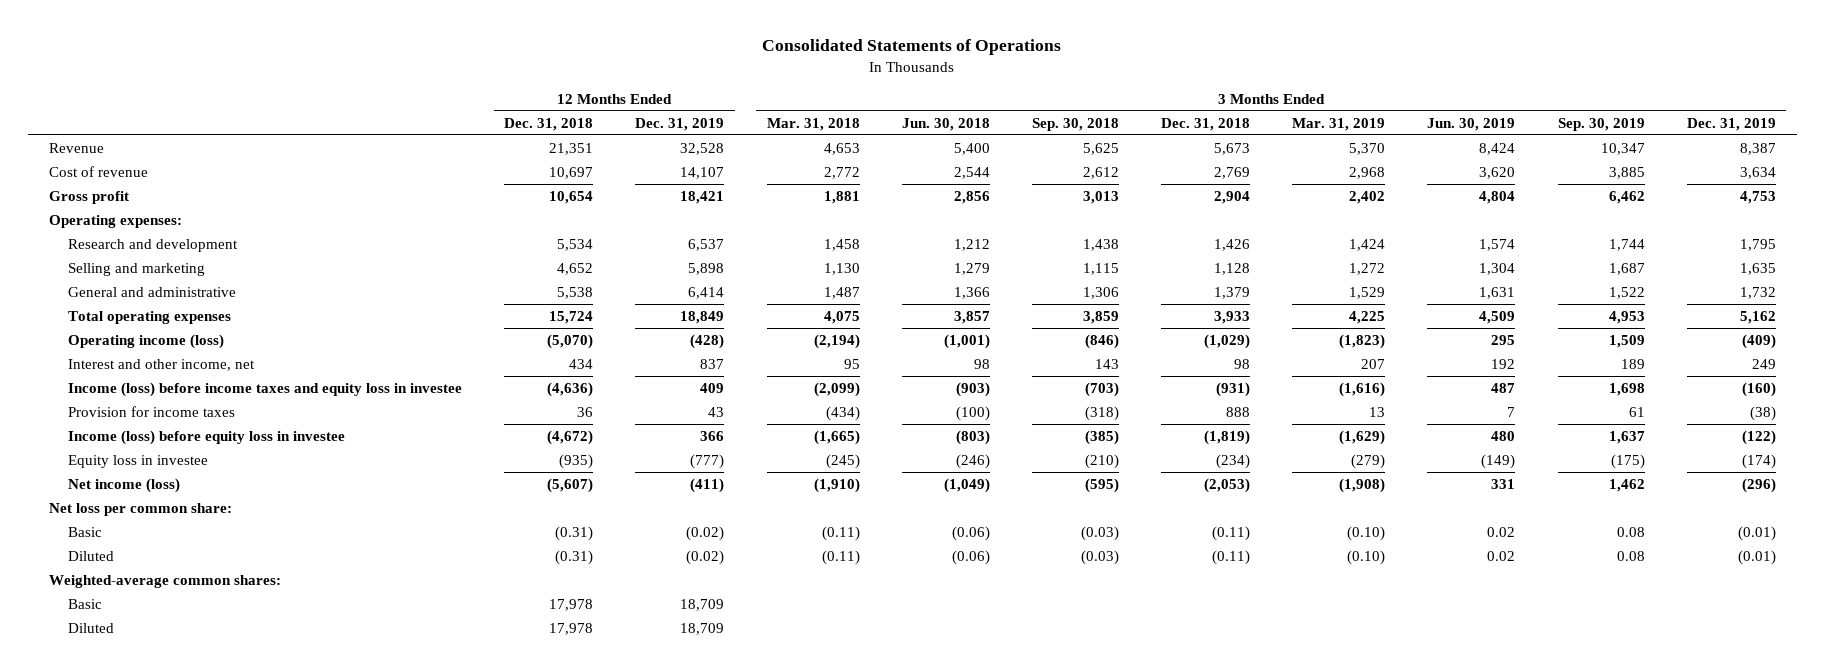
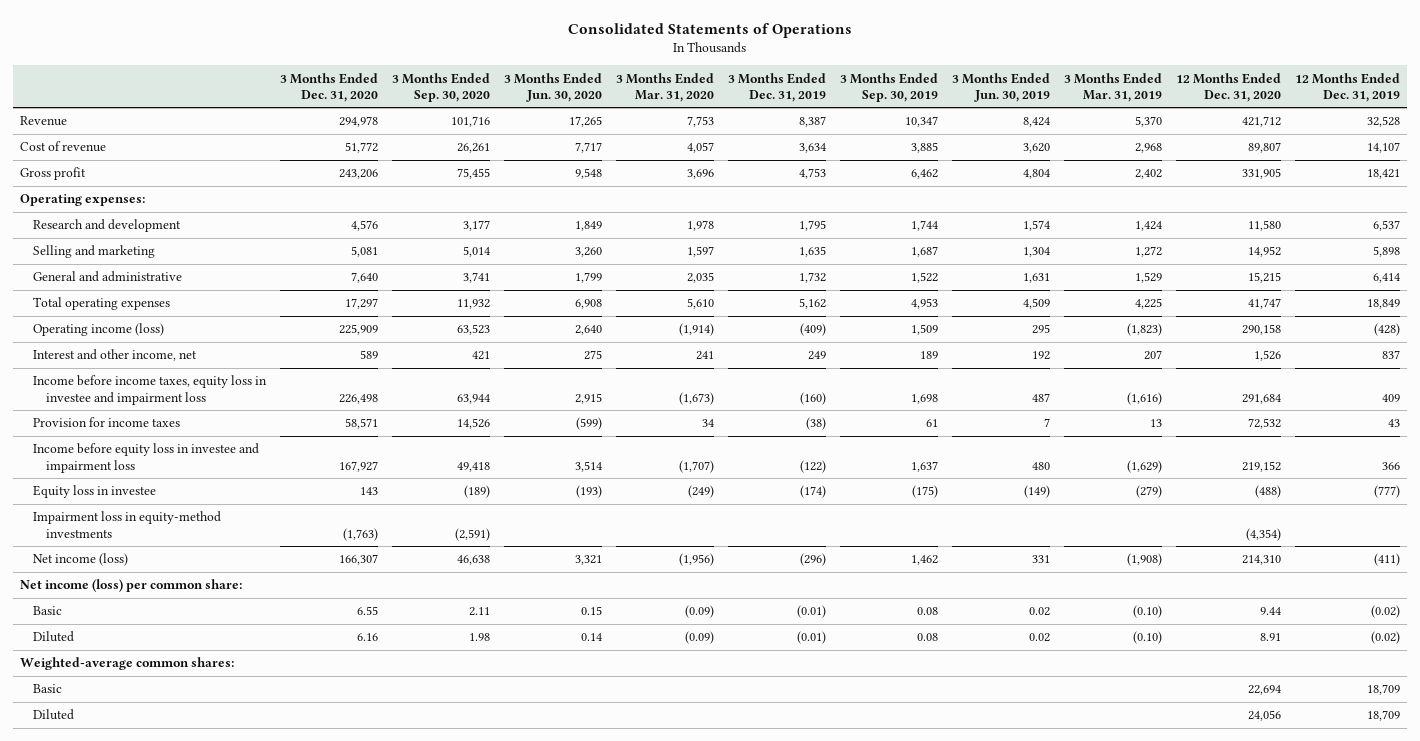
[504,117,594,131] Dec. 31, 2018 -> none
[766,117,860,131] Mar. 31, 2018 -> none
[901,117,990,131] Jun. 30, 2018 -> none
[1031,117,1119,131] Sep. 30, 2018 -> none
[1161,117,1251,131] Dec. 31, 2018 -> none
none -> [279,72,378,103] 3 Months Ended Dec. 31, 2020
none -> [391,72,490,103] 3 Months Ended Sep. 30, 2020
none -> [503,72,602,103] 3 Months Ended Jun. 30, 2020
none -> [615,72,714,103] 3 Months Ended Mar. 31, 2020
none -> [1176,72,1282,103] 12 Months Ended Dec. 31, 2020
[68,381,463,397] Income (loss) before income taxes and equity loss in investee -> [32,375,267,405] Income before income taxes, equity loss in investee and impairment loss
[68,429,346,445] Income (loss) before equity loss in investee -> [32,443,259,473] Income before equity loss in investee and impairment loss
none -> [32,511,221,538] Impairment loss in equity-method investments
[49,502,233,516] Net loss per common share: -> [19,579,242,593] Net income (loss) per common share:

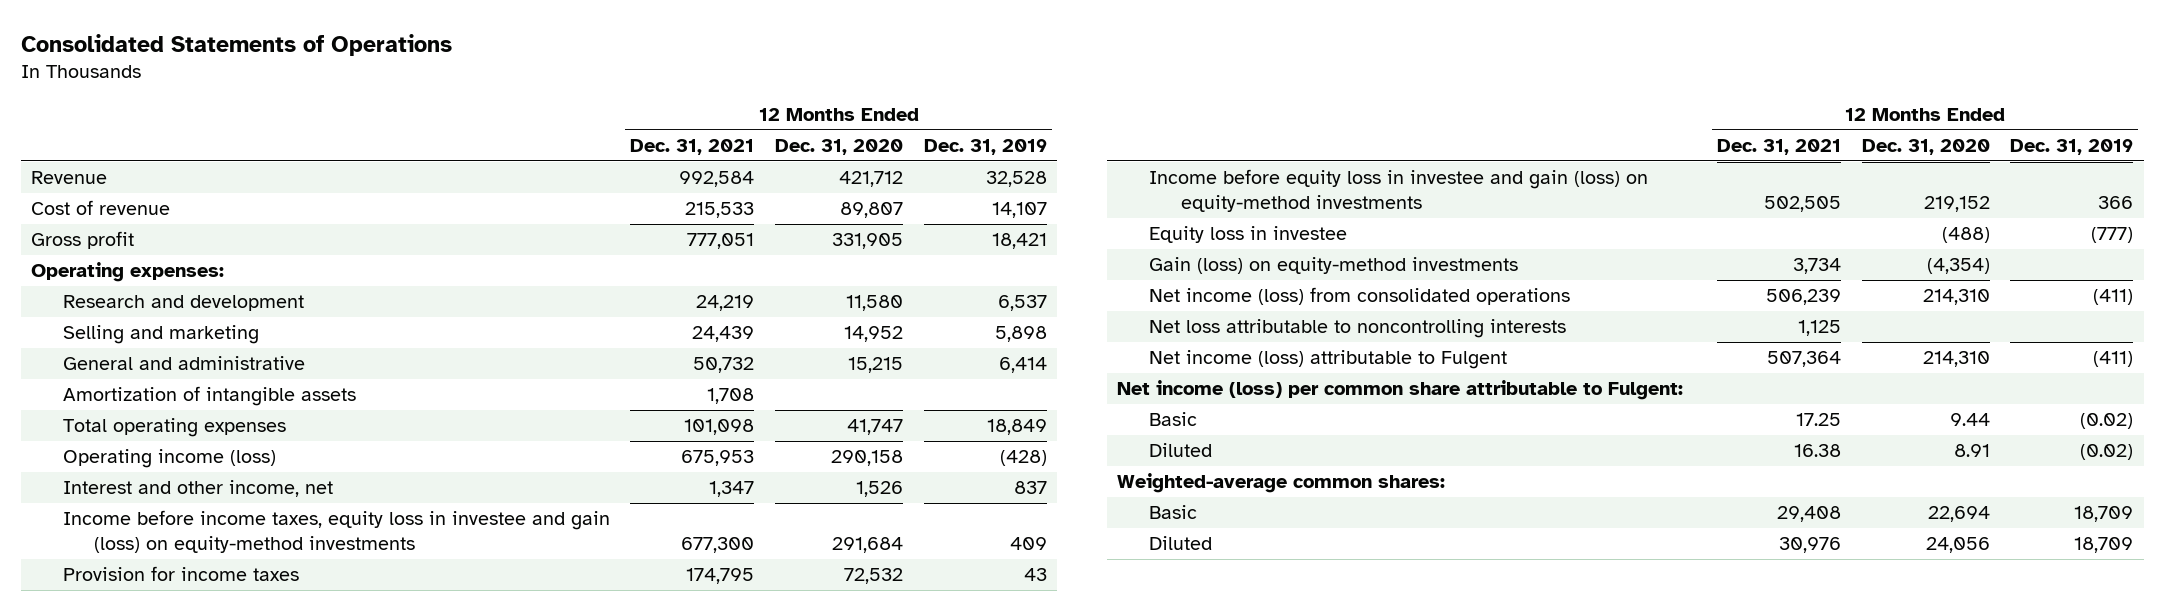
[279,72,378,103] 3 Months Ended Dec. 31, 2020 -> none
[391,72,490,103] 3 Months Ended Sep. 30, 2020 -> none
[503,72,602,103] 3 Months Ended Jun. 30, 2020 -> none
[615,72,714,103] 3 Months Ended Mar. 31, 2020 -> none
[728,72,827,103] 3 Months Ended Dec. 31, 2019 -> none
[840,72,939,103] 3 Months Ended Sep. 30, 2019 -> none
[952,72,1051,103] 3 Months Ended Jun. 30, 2019 -> none
[1064,72,1163,103] 3 Months Ended Mar. 31, 2019 -> none
none -> [630,138,755,155] Dec. 31, 2021
none -> [62,386,356,407] Amortization of intangible assets
[32,375,267,405] Income before income taxes, equity loss in investee and impairment loss -> [62,510,610,554] Income before income taxes, equity loss in investee and gain (loss) on equity-method investments
[32,443,259,473] Income before equity loss in investee and impairment loss -> [1148,169,1648,213] Income before equity loss in investee and gain (loss) on equity-method investments
[32,511,221,538] Impairment loss in equity-method investments -> [1148,257,1518,275] Gain (loss) on equity-method investments
none -> [1148,287,1570,306] Net income (loss) from consolidated operations
none -> [1148,319,1566,339] Net loss attributable to noncontrolling interests
[32,553,128,567] Net income (loss) -> [1148,350,1507,370] Net income (loss) attributable to Fulgent
[19,579,242,593] Net income (loss) per common share: -> [1117,380,1684,401] Net income (loss) per common share attributable to Fulgent:

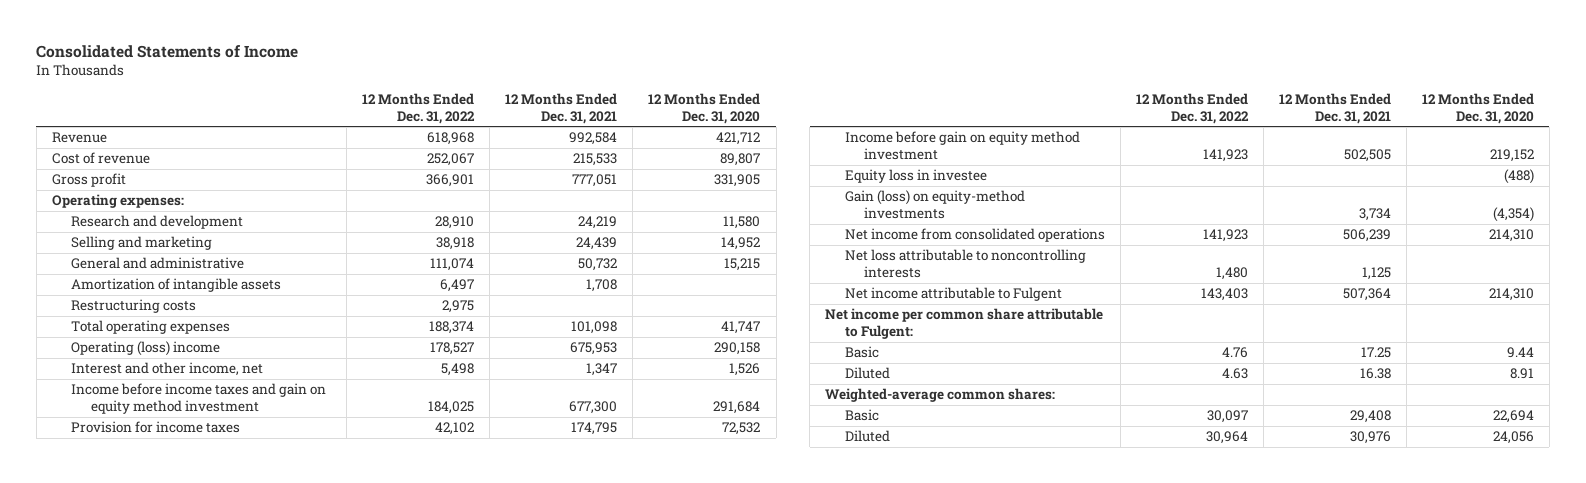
[20,33,452,56] Consolidated Statements of Operations -> [36,45,299,59] Consolidated Statements of Income
[923,138,1047,155] Dec. 31, 2019 -> none
none -> [362,92,476,124] 12 Months Ended Dec. 31, 2022
none -> [71,299,197,314] Restructuring costs
[62,449,276,469] Operating income (loss) -> [71,341,221,357] Operating (loss) income
[62,510,610,554] Income before income taxes, equity loss in investee and gain (loss) on equity-method investments -> [71,383,327,415] Income before income taxes and gain on equity method investment
[1148,169,1648,213] Income before equity loss in investee and gain (loss) on equity-method investments -> [844,131,1080,161] Income before gain on equity method investment
[1148,287,1570,306] Net income (loss) from consolidated operations -> [844,228,1105,243] Net income from consolidated operations
[1148,350,1507,370] Net income (loss) attributable to Fulgent -> [844,287,1062,302] Net income attributable to Fulgent
[1117,380,1684,401] Net income (loss) per common share attributable to Fulgent: -> [825,308,1104,340] Net income per common share attributable to Fulgent:

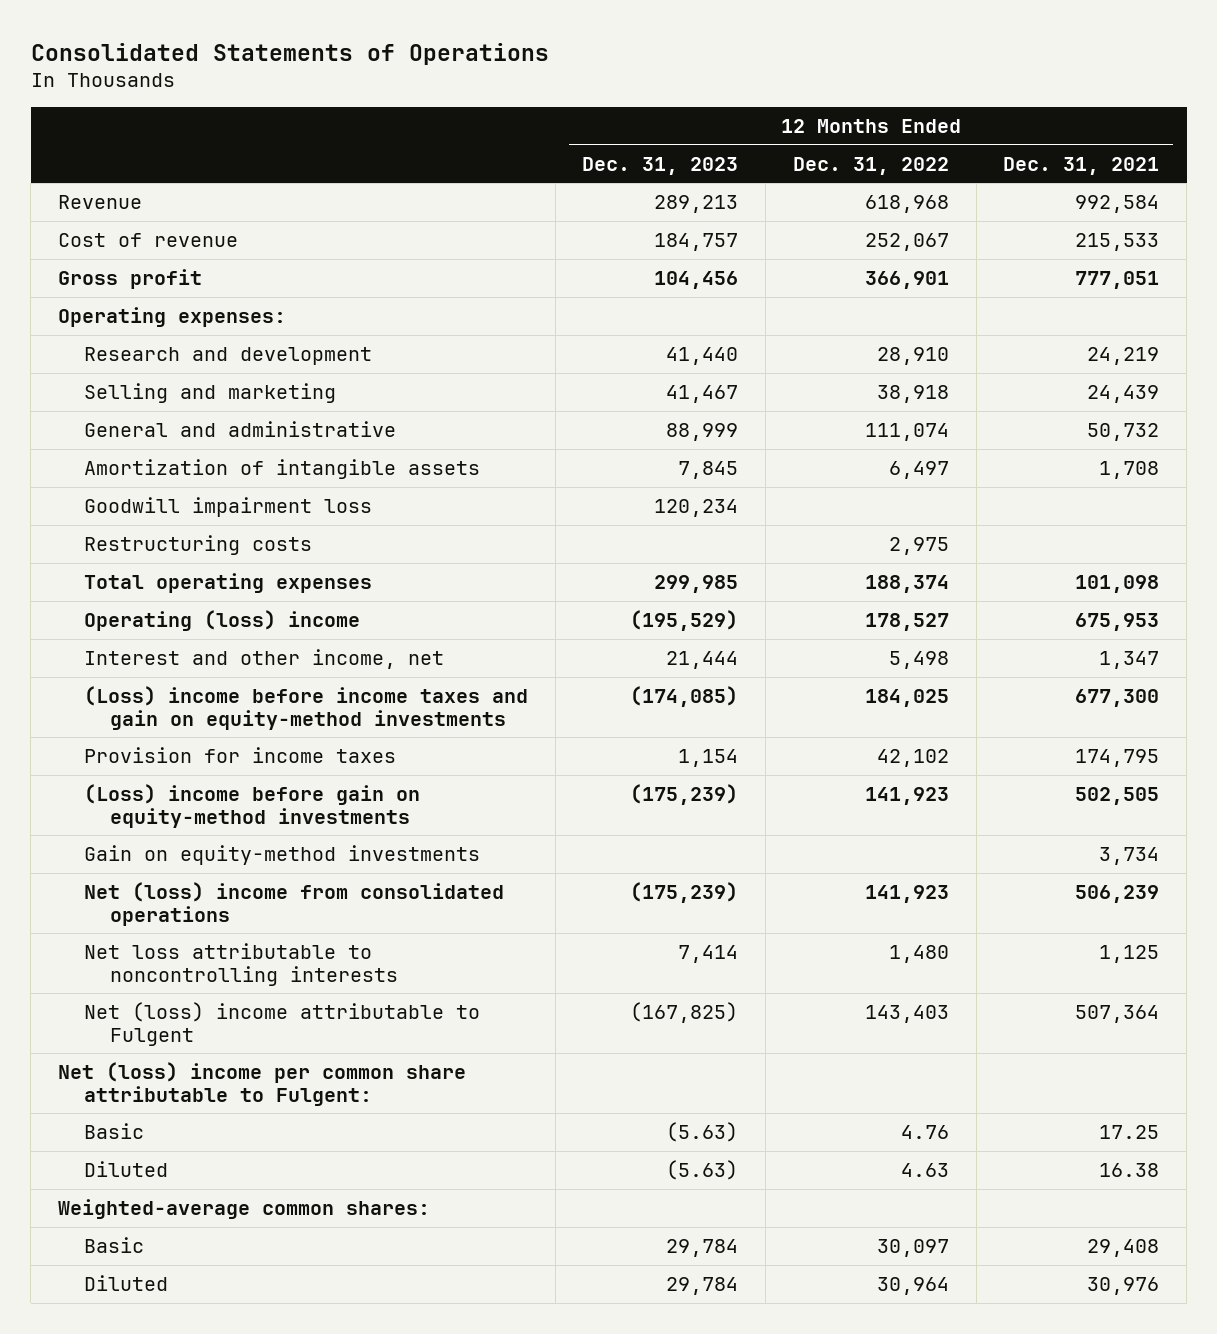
[36,45,299,59] Consolidated Statements of Income -> [30,42,549,65] Consolidated Statements of Operations
[648,92,761,124] 12 Months Ended Dec. 31, 2020 -> none
none -> [582,156,739,175] Dec. 31, 2023
none -> [83,496,372,517] Goodwill impairment loss
[71,383,327,415] Income before income taxes and gain on equity method investment -> [83,685,528,730] (Loss) income before income taxes and gain on equity-method investments
[844,169,987,184] Equity loss in investee -> none
[844,131,1080,161] Income before gain on equity method investment -> [83,783,420,828] (Loss) income before gain on equity-method investments
[844,190,1025,220] Gain (loss) on equity-method investments -> [83,844,480,865] Gain on equity-method investments
[844,228,1105,243] Net income from consolidated operations -> [83,881,504,926] Net (loss) income from consolidated operations
[844,287,1062,302] Net income attributable to Fulgent -> [83,1001,480,1046] Net (loss) income attributable to Fulgent
[825,308,1104,340] Net income per common share attributable to Fulgent: -> [57,1061,466,1106] Net (loss) income per common share attributable to Fulgent:

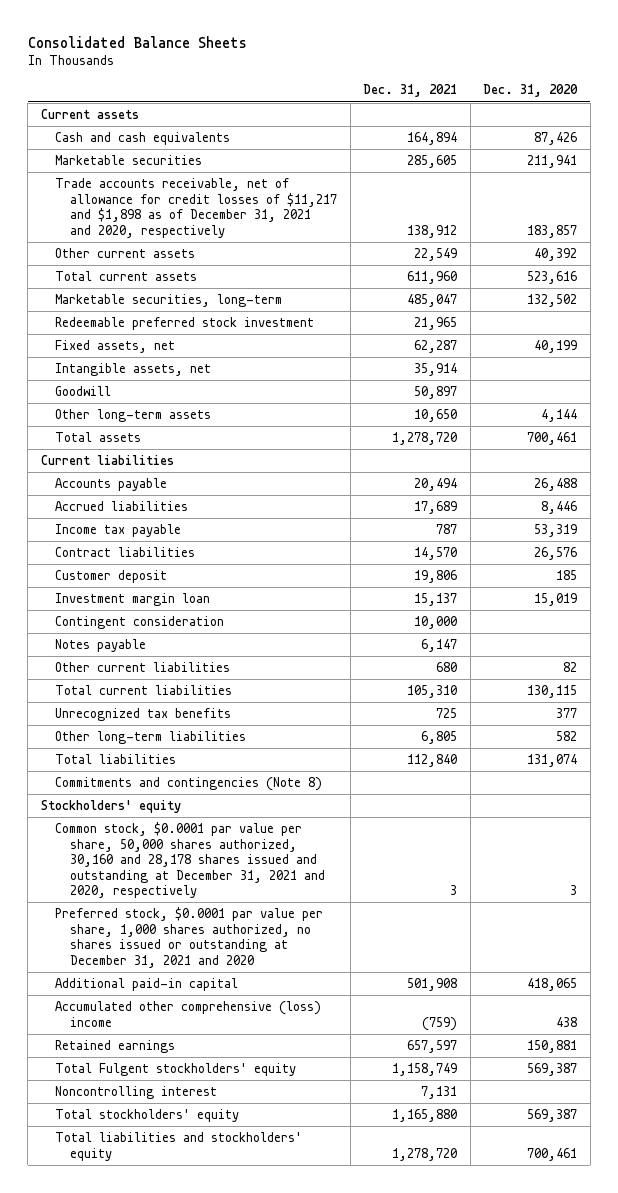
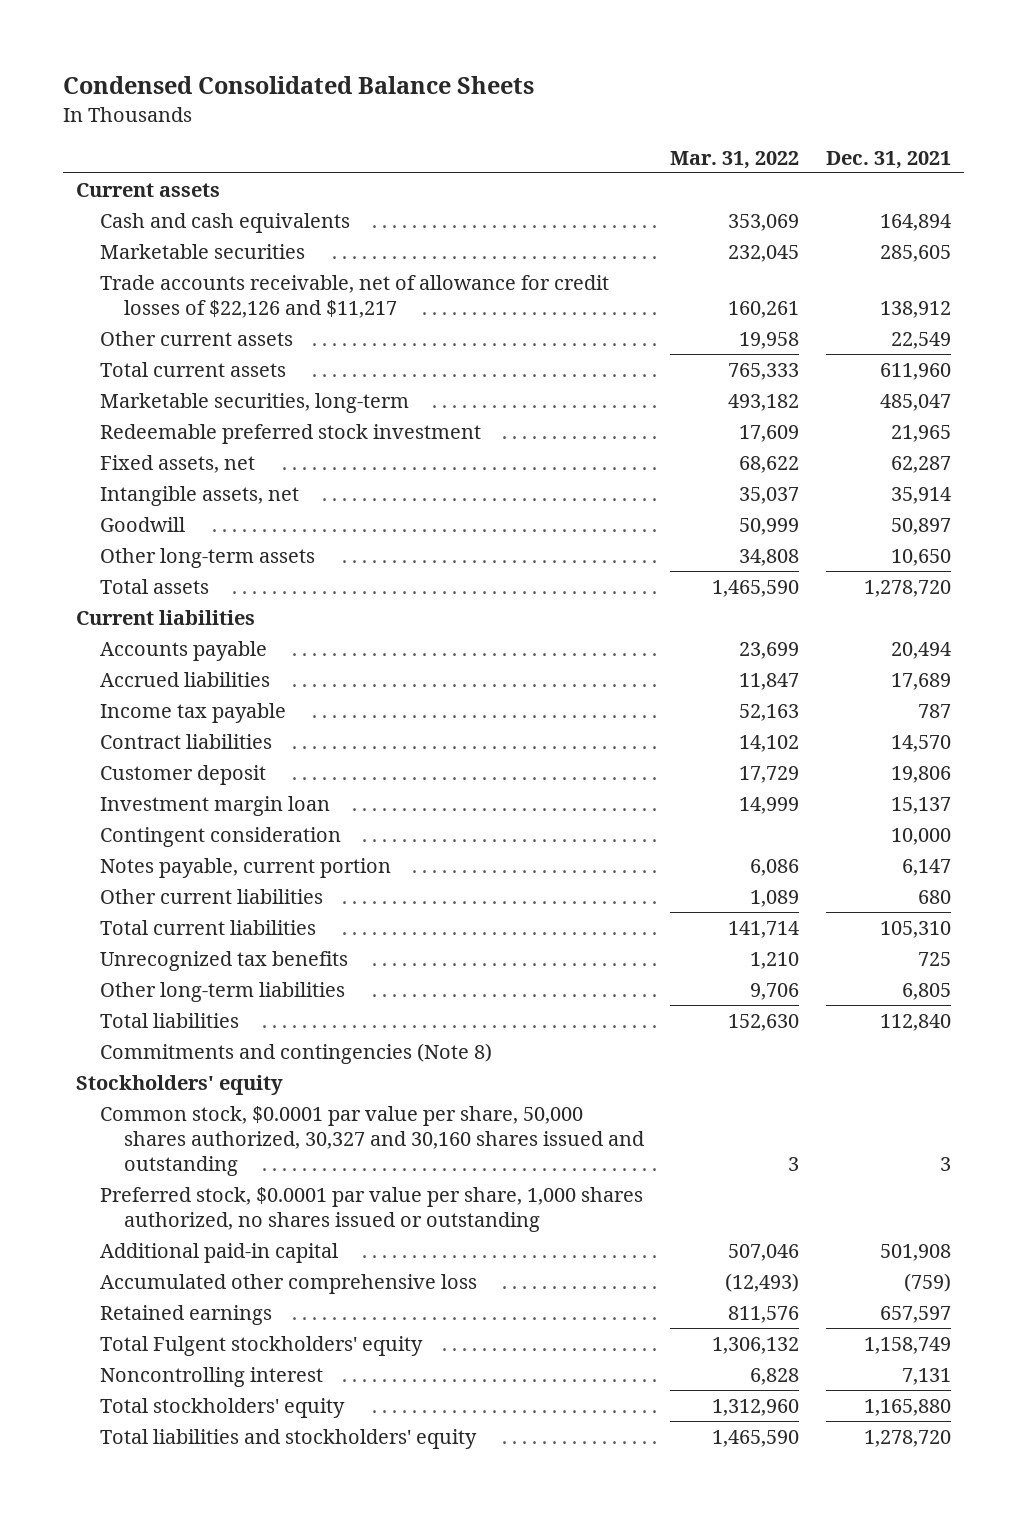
[27,35,247,48] Consolidated Balance Sheets -> [62,76,534,95] Condensed Consolidated Balance Sheets
[483,84,579,98] Dec. 31, 2020 -> none
none -> [670,150,800,169] Mar. 31, 2022
[55,178,337,238] Trade accounts receivable, net of allowance for credit losses of $11,217 and $1,898 as of December 31, 2021 and 2020, respectively -> [100,274,610,318] Trade accounts receivable, net of allowance for credit losses of $22,126 and $11,217
[55,639,147,653] Notes payable -> [100,857,392,878] Notes payable, current portion
[55,822,325,899] Common stock, $0.0001 par value per share, 50,000 shares authorized, 30,160 and 28,178 shares issued and outstanding at December 31, 2021 and 2020, respectively -> [100,1105,645,1176] Common stock, $0.0001 par value per share, 50,000 shares authorized, 30,327 and 30,160 shares issued and outstanding
[55,907,324,968] Preferred stock, $0.0001 par value per share, 1,000 shares authorized, no shares issued or outstanding at December 31, 2021 and 2020 -> [100,1186,644,1232] Preferred stock, $0.0001 par value per share, 1,000 shares authorized, no shares issued or outstanding
[55,1001,322,1027] Accumulated other comprehensive (loss) income -> [100,1273,478,1294] Accumulated other comprehensive loss

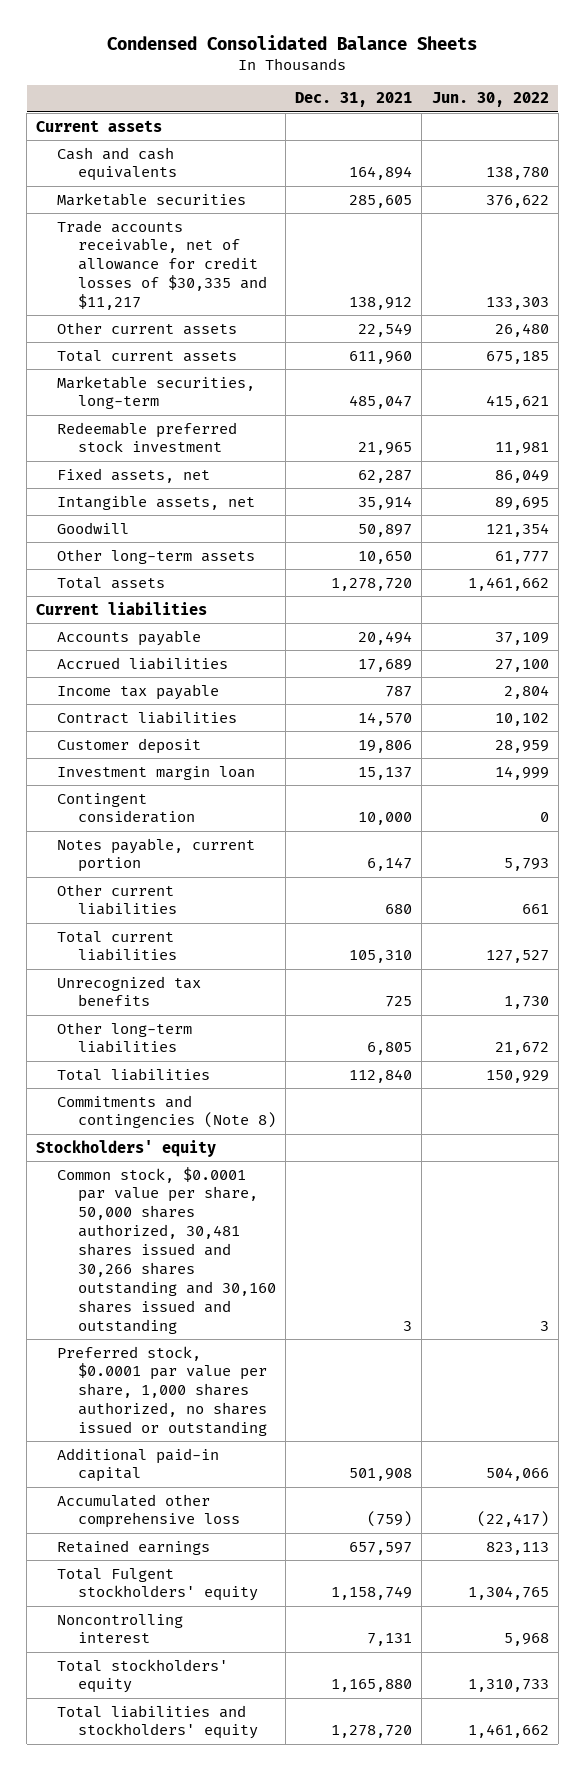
[670,150,800,169] Mar. 31, 2022 -> none
none -> [431,92,549,108] Jun. 30, 2022
[100,274,610,318] Trade accounts receivable, net of allowance for credit losses of $22,126 and $11,217 -> [57,219,268,311] Trade accounts receivable, net of allowance for credit losses of $30,335 and $11,217
[100,1105,645,1176] Common stock, $0.0001 par value per share, 50,000 shares authorized, 30,327 and 30,160 shares issued and outstanding -> [57,1166,277,1334] Common stock, $0.0001 par value per share, 50,000 shares authorized, 30,481 shares issued and 30,266 shares outstanding and 30,160 shares issued and outstanding

